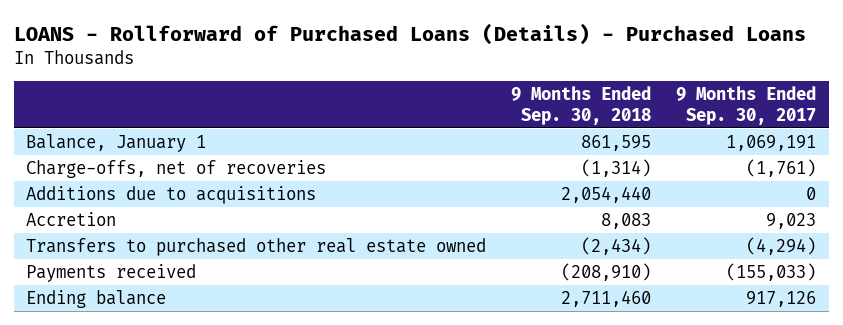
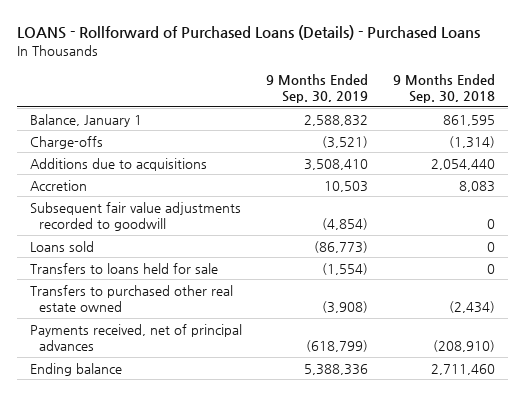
[676,86,817,125] 9 Months Ended Sep. 30, 2017 -> none
none -> [266,73,369,104] 9 Months Ended Sep. 30, 2019
[26,160,327,179] Charge-offs, net of recoveries -> [29,135,103,149] Charge-offs
none -> [29,201,241,232] Subsequent fair value adjustments recorded to goodwill
none -> [29,240,94,252] Loans sold
none -> [29,262,218,274] Transfers to loans held for sale
[26,264,197,283] Payments received -> [29,323,242,352] Payments received, net of principal advances

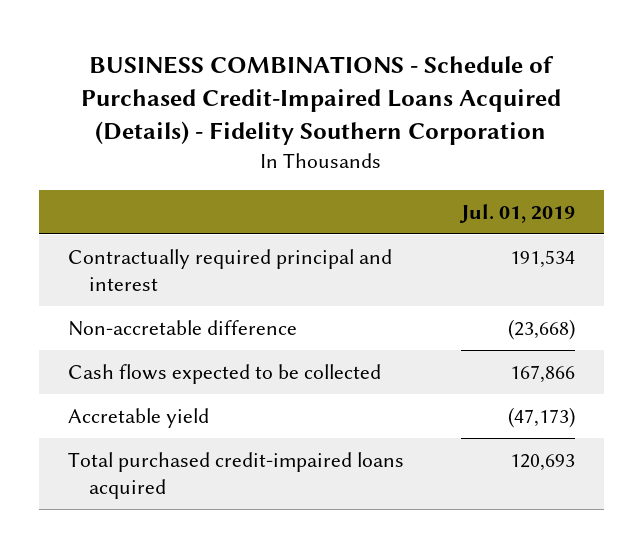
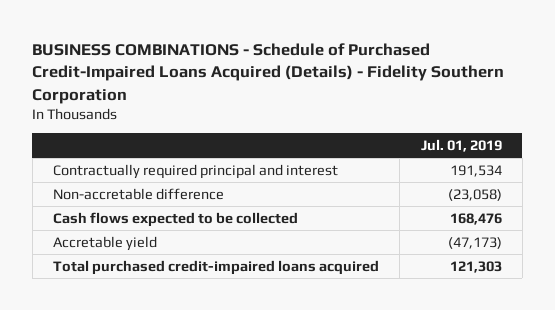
[508,318,576,340] (23,668) -> [447,188,502,201] (23,058)
[510,364,576,383] 167,866 -> [449,212,502,225] 168,476
[510,453,576,471] 120,693 -> [449,260,502,273] 121,303

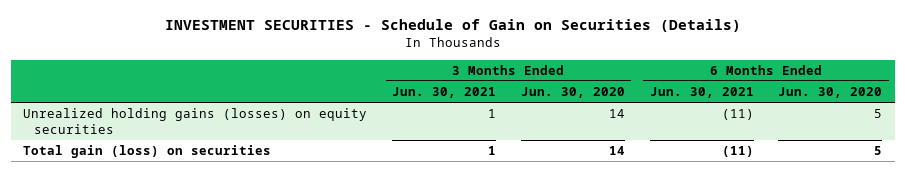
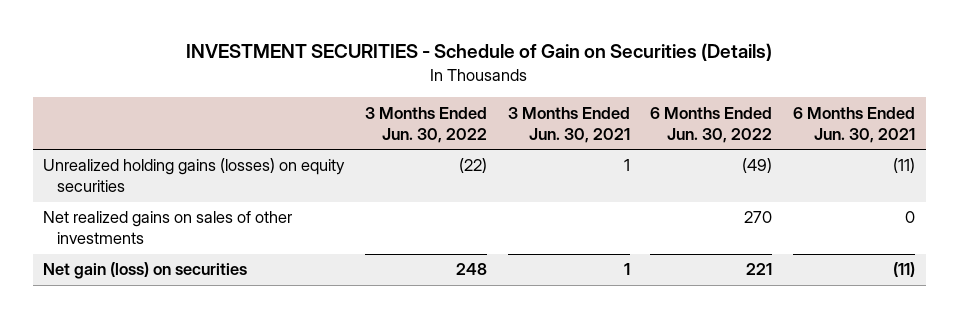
[520,87,625,99] Jun. 30, 2020 -> none
[778,87,883,99] Jun. 30, 2020 -> none
none -> [364,106,487,143] 3 Months Ended Jun. 30, 2022
none -> [650,106,773,143] 6 Months Ended Jun. 30, 2022
none -> [42,211,292,245] Net realized gains on sales of other investments
[22,145,271,159] Total gain (loss) on securities -> [42,262,247,280] Net gain (loss) on securities

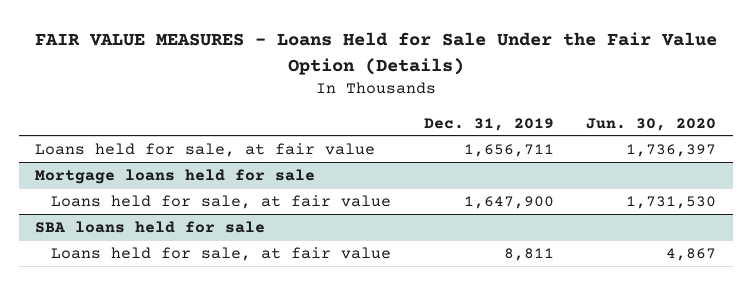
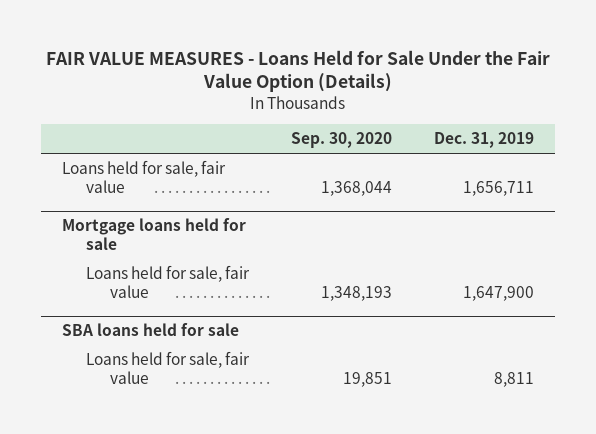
[586,117,717,131] Jun. 30, 2020 -> none
none -> [290,132,392,149] Sep. 30, 2020
[35,142,376,157] Loans held for sale, at fair value -> [61,159,226,193] Loans held for sale, fair value
[51,194,392,209] Loans held for sale, at fair value -> [85,264,250,298] Loans held for sale, fair value
[51,246,392,261] Loans held for sale, at fair value -> [85,350,250,384] Loans held for sale, fair value

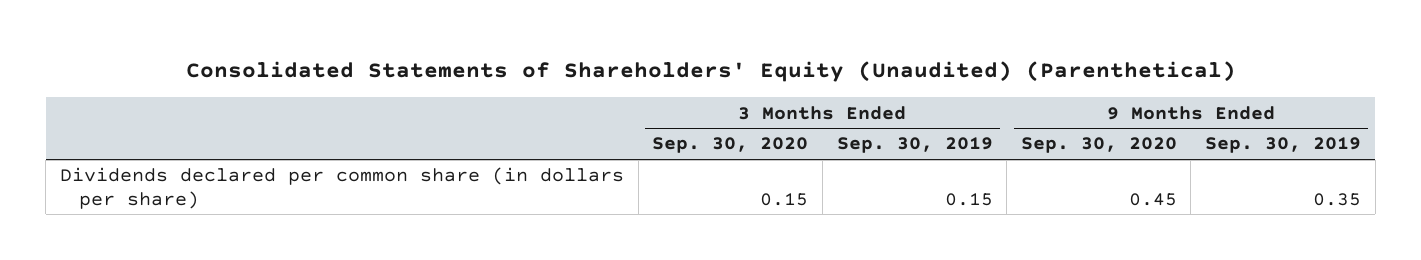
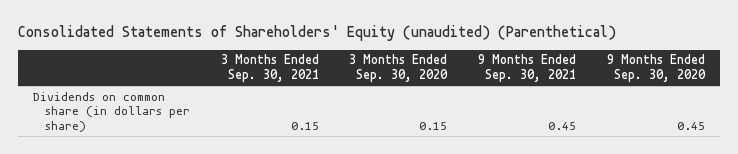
[185,61,1236,83] Consolidated Statements of Shareholders' Equity (Unaudited) (Parenthetical) -> [17,25,616,42] Consolidated Statements of Shareholders' Equity (unaudited) (Parenthetical)
[836,137,993,154] Sep. 30, 2019 -> none
[1205,137,1362,154] Sep. 30, 2019 -> none
none -> [220,54,319,83] 3 Months Ended Sep. 30, 2021
none -> [478,54,577,83] 9 Months Ended Sep. 30, 2021
[60,167,625,209] Dividends declared per common share (in dollars per share) -> [32,91,190,133] Dividends on common share (in dollars per share)

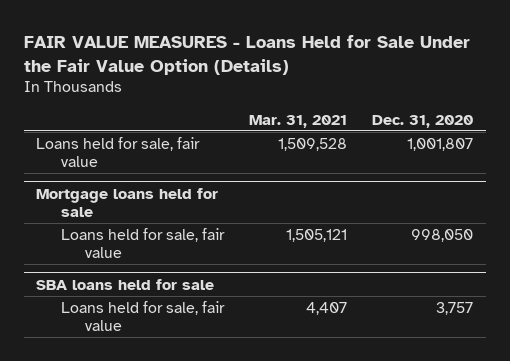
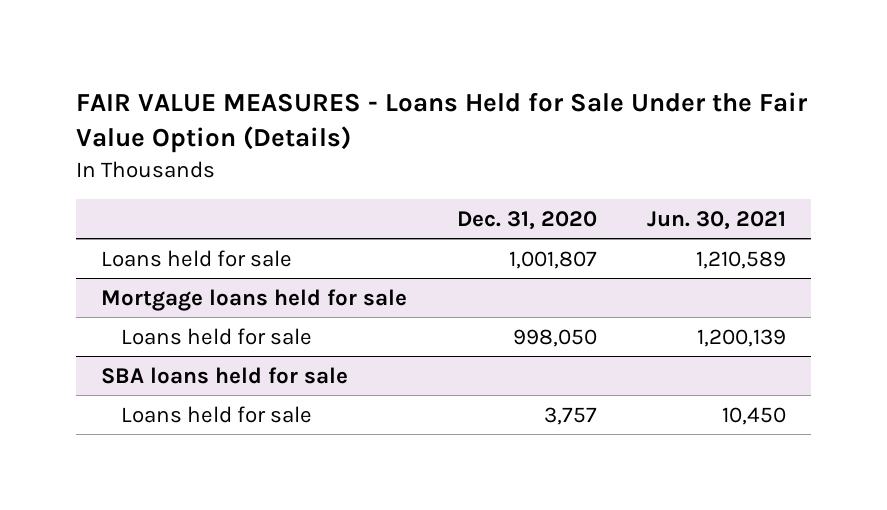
[248,114,347,128] Mar. 31, 2021 -> none
none -> [647,211,787,231] Jun. 30, 2021
[36,136,201,167] Loans held for sale, fair value -> [100,249,292,267] Loans held for sale
[60,227,225,258] Loans held for sale, fair value -> [120,327,312,345] Loans held for sale
[60,300,225,331] Loans held for sale, fair value -> [120,405,312,423] Loans held for sale

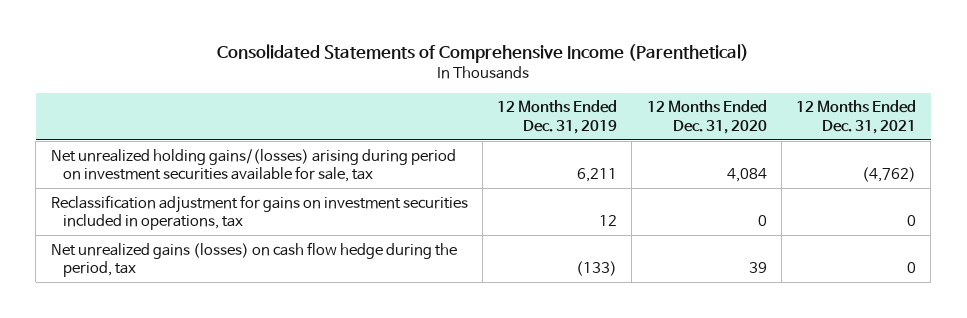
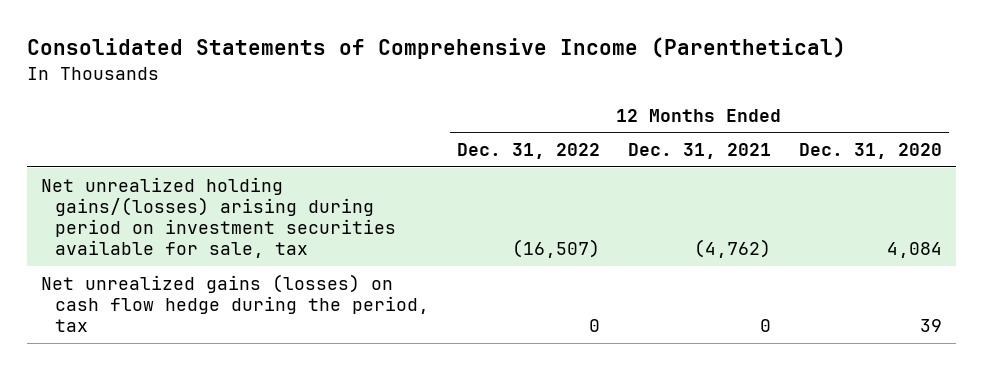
[497,100,618,134] 12 Months Ended Dec. 31, 2019 -> none
none -> [457,143,601,160] Dec. 31, 2022
[50,194,468,231] Reclassification adjustment for gains on investment securities included in operations, tax -> none

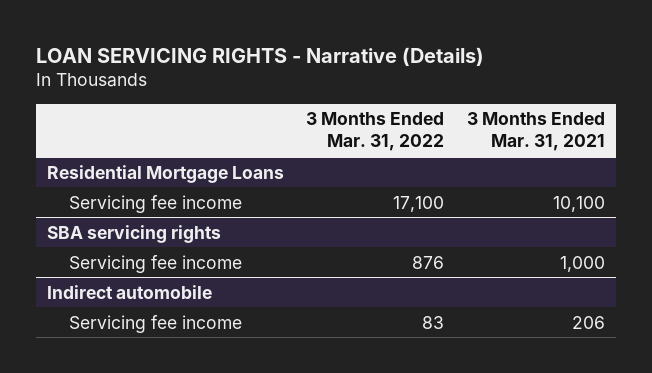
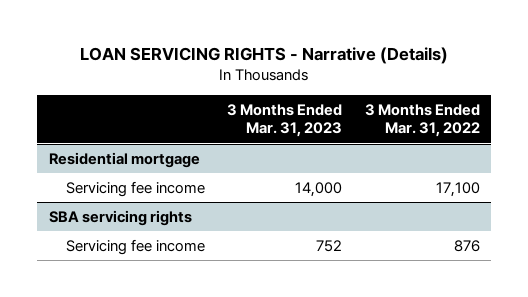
[466,112,605,152] 3 Months Ended Mar. 31, 2021 -> none
none -> [227,103,343,138] 3 Months Ended Mar. 31, 2023
[47,164,285,183] Residential Mortgage Loans -> [48,151,200,168] Residential mortgage
[47,284,213,299] Indirect automobile -> none
[68,314,242,333] Servicing fee income -> none

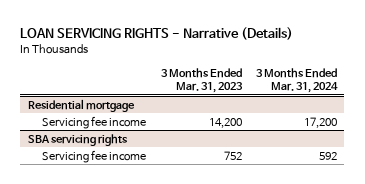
[364,103,480,138] 3 Months Ended Mar. 31, 2022 -> none
none -> [256,67,339,94] 3 Months Ended Mar. 31, 2024
[295,181,343,197] 14,000 -> [208,117,242,128] 14,200

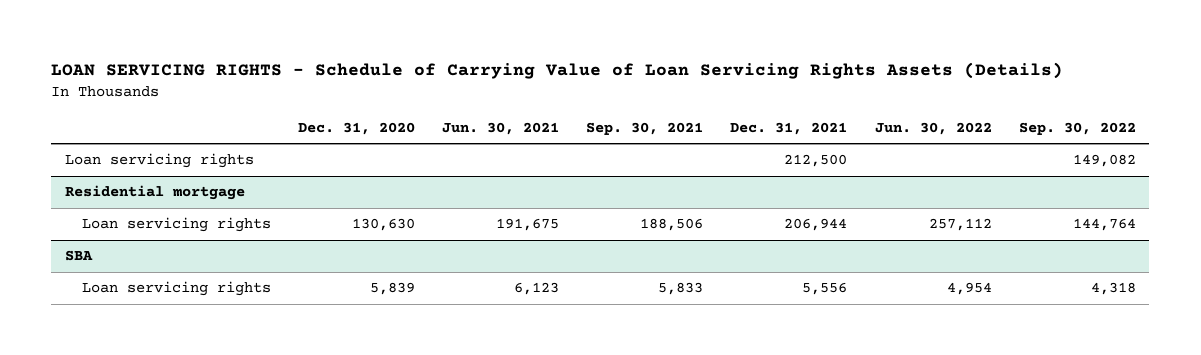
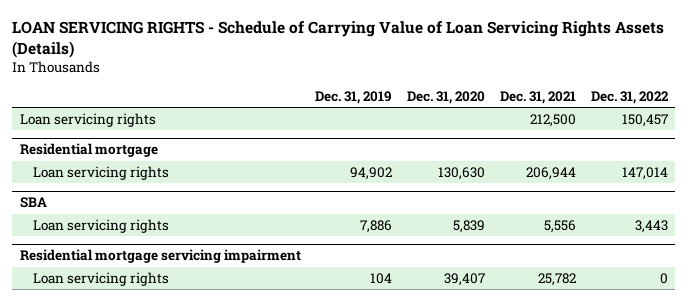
[442,121,560,135] Jun. 30, 2021 -> none
[586,121,704,135] Sep. 30, 2021 -> none
[874,121,992,135] Jun. 30, 2022 -> none
[1018,121,1136,135] Sep. 30, 2022 -> none
none -> [315,91,393,105] Dec. 31, 2019
none -> [590,91,669,105] Dec. 31, 2022
none -> [19,249,301,264] Residential mortgage servicing impairment
none -> [33,271,170,286] Loan servicing rights

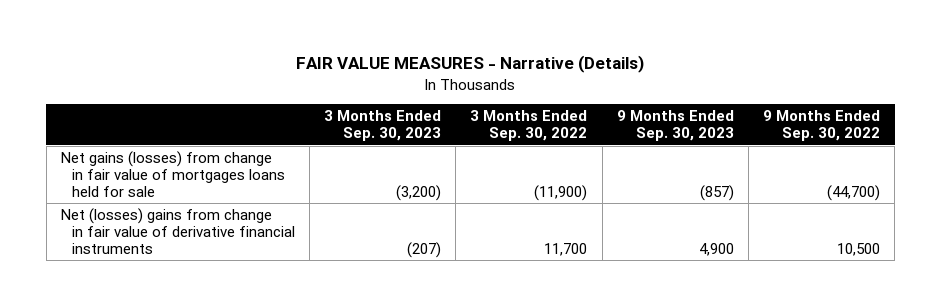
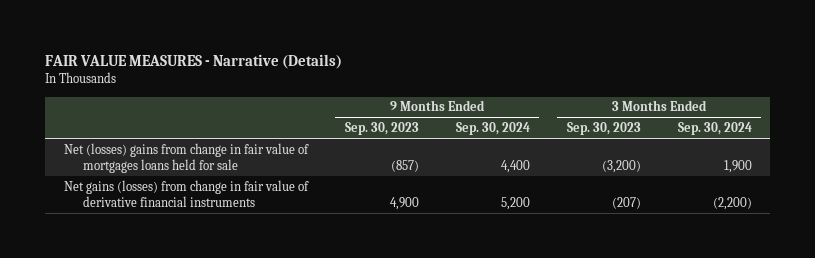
[470,110,588,142] 3 Months Ended Sep. 30, 2022 -> none
[762,110,880,142] 9 Months Ended Sep. 30, 2022 -> none
none -> [455,122,530,136] Sep. 30, 2024
none -> [677,122,752,136] Sep. 30, 2024
[60,150,285,198] Net gains (losses) from change in fair value of mortgages loans held for sale -> [63,142,309,174] Net (losses) gains from change in fair value of mortgages loans held for sale
[60,207,295,255] Net (losses) gains from change in fair value of derivative financial instruments -> [63,179,309,208] Net gains (losses) from change in fair value of derivative financial instruments

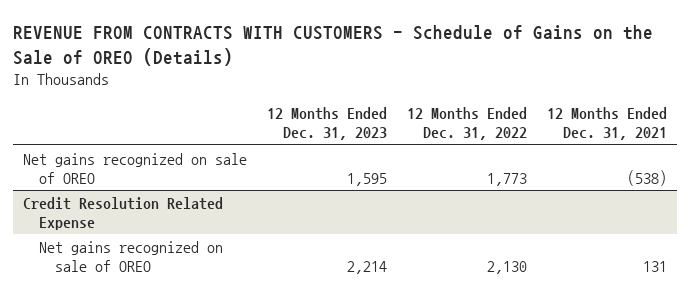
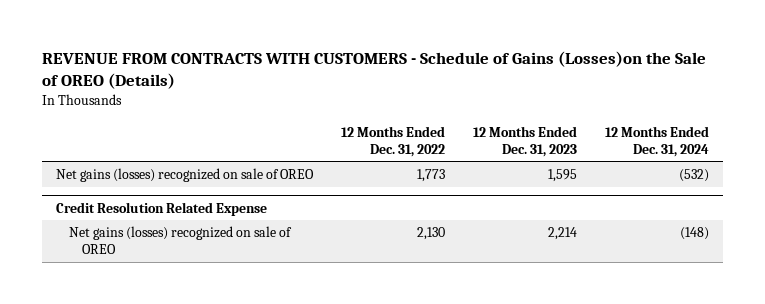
[13,24,654,66] REVENUE FROM CONTRACTS WITH CUSTOMERS - Schedule of Gains on the Sale of OREO (Details) -> [42,51,707,90] REVENUE FROM CONTRACTS WITH CUSTOMERS - Schedule of Gains (Losses)on the Sale of OREO (Details)
[547,107,668,140] 12 Months Ended Dec. 31, 2021 -> none
none -> [605,125,710,157] 12 Months Ended Dec. 31, 2024
[23,153,248,184] Net gains recognized on sale of OREO -> [56,168,315,183] Net gains (losses) recognized on sale of OREO
[39,241,224,272] Net gains recognized on sale of OREO -> [69,226,293,255] Net gains (losses) recognized on sale of OREO

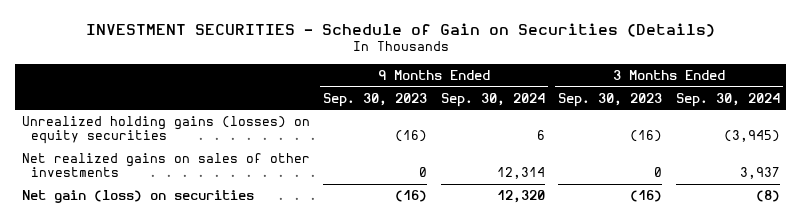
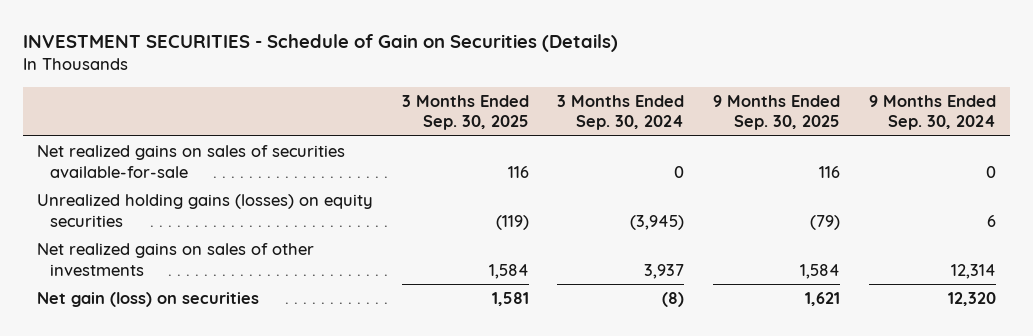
[323,92,428,107] Sep. 30, 2023 -> none
[558,92,663,107] Sep. 30, 2023 -> none
none -> [401,94,529,131] 3 Months Ended Sep. 30, 2025
none -> [713,94,841,131] 9 Months Ended Sep. 30, 2025
none -> [37,145,346,178] Net realized gains on sales of securities available-for-sale

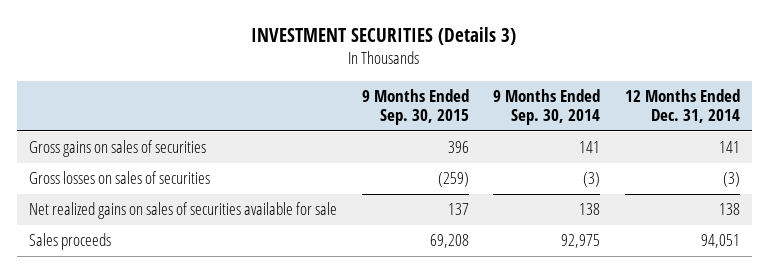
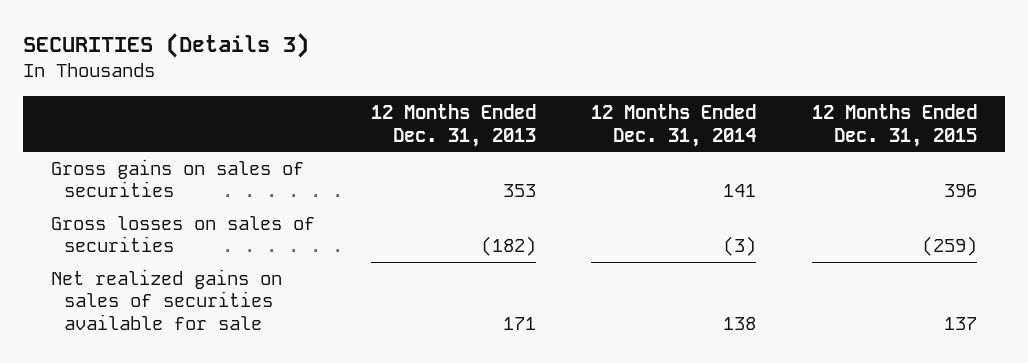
[251,27,517,46] INVESTMENT SECURITIES (Details 3) -> [23,33,310,59] SECURITIES (Details 3)
[361,88,469,126] 9 Months Ended Sep. 30, 2015 -> none
[493,88,601,126] 9 Months Ended Sep. 30, 2014 -> none
none -> [370,103,536,147] 12 Months Ended Dec. 31, 2013
none -> [812,103,978,147] 12 Months Ended Dec. 31, 2015
[28,233,111,251] Sales proceeds -> none

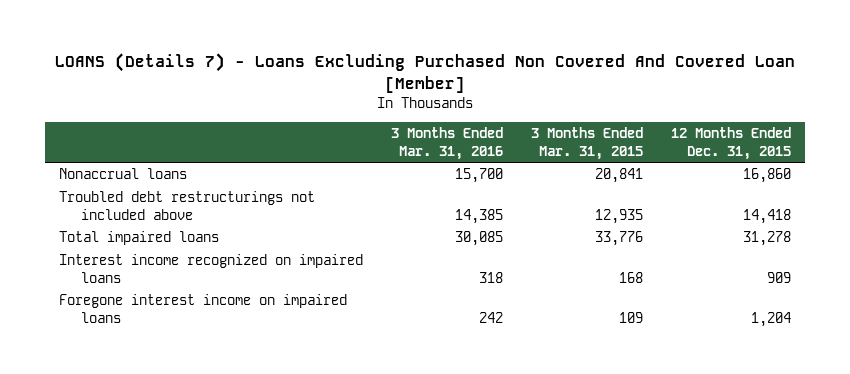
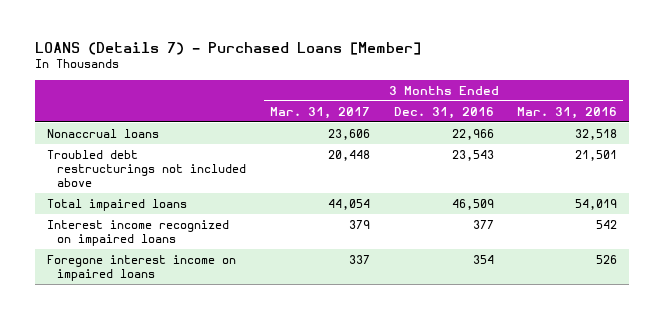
[55,53,796,93] LOANS (Details 7) - Loans Excluding Purchased Non Covered And Covered Loan [Member] -> [34,41,421,55] LOANS (Details 7) - Purchased Loans [Member]
[531,127,644,160] 3 Months Ended Mar. 31, 2015 -> none
[671,127,792,160] 12 Months Ended Dec. 31, 2015 -> none
none -> [269,106,370,119] Mar. 31, 2017
none -> [393,106,494,119] Dec. 31, 2016
[455,168,504,184] 15,700 -> [575,128,618,140] 32,518
[455,208,504,224] 14,385 -> [575,149,618,161] 21,501
[455,231,504,247] 30,085 -> [575,198,618,210] 54,019
[479,271,504,283] 318 -> [596,219,618,229] 542
[479,311,504,323] 242 -> [596,254,618,264] 526

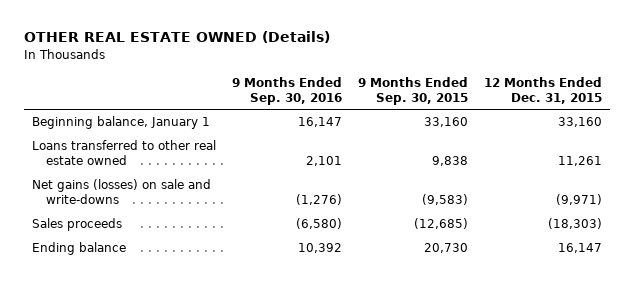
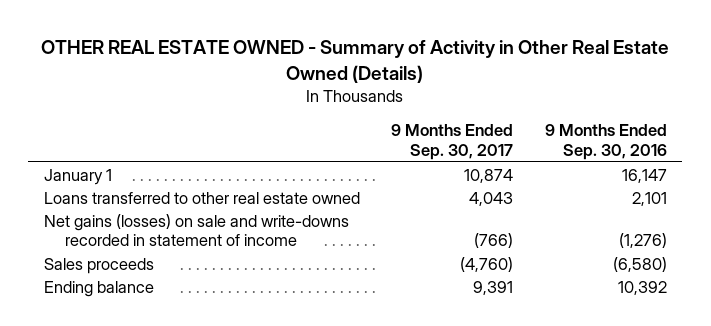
[23,31,330,44] OTHER REAL ESTATE OWNED (Details) -> [41,39,670,83] OTHER REAL ESTATE OWNED - Summary of Activity in Other Real Estate Owned (Details)
[357,76,468,105] 9 Months Ended Sep. 30, 2015 -> none
[483,76,602,104] 12 Months Ended Dec. 31, 2015 -> none
none -> [391,124,514,160] 9 Months Ended Sep. 30, 2017
[31,116,210,130] Beginning balance, January 1 -> [43,168,112,185] January 1
[31,179,211,204] Net gains (losses) on sale and write-downs -> [43,213,349,247] Net gains (losses) on sale and write-downs recorded in statement of income

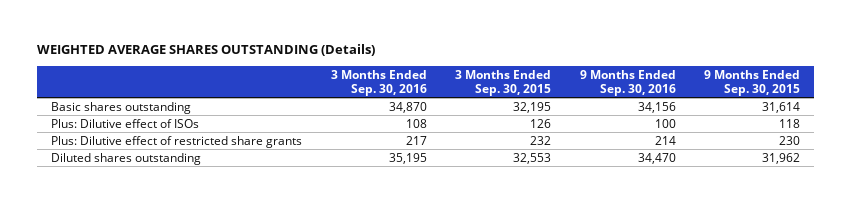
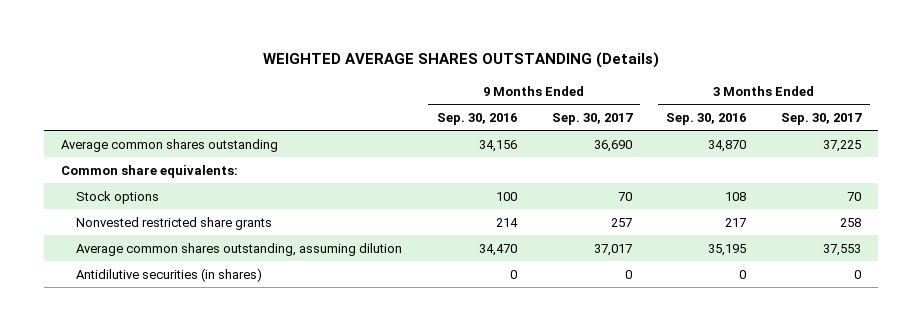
[455,69,552,96] 3 Months Ended Sep. 30, 2015 -> none
[704,69,801,96] 9 Months Ended Sep. 30, 2015 -> none
none -> [551,112,633,125] Sep. 30, 2017
none -> [780,112,862,125] Sep. 30, 2017
[50,101,191,114] Basic shares outstanding -> [61,138,279,152] Average common shares outstanding
none -> [61,164,239,178] Common share equivalents:
[50,118,199,128] Plus: Dilutive effect of ISOs -> [76,190,160,204] Stock options
[50,135,302,148] Plus: Dilutive effect of restricted share grants -> [76,216,273,230] Nonvested restricted share grants
[50,152,201,165] Diluted shares outstanding -> [76,242,403,256] Average common shares outstanding, assuming dilution
none -> [76,267,263,282] Antidilutive securities (in shares)

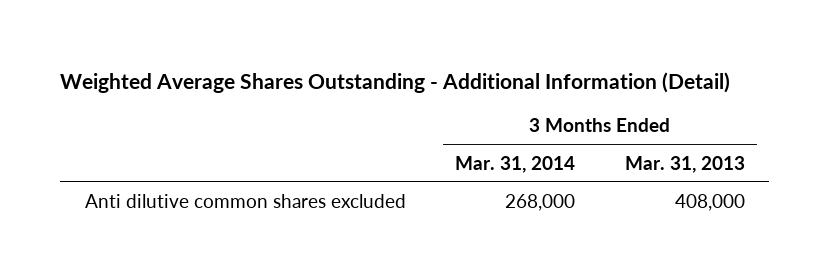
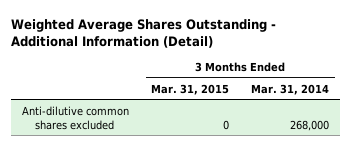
[624,155,745,173] Mar. 31, 2013 -> none
none -> [151,83,230,95] Mar. 31, 2015
[84,194,406,209] Anti dilutive common shares excluded -> [22,105,130,130] Anti-dilutive common shares excluded

